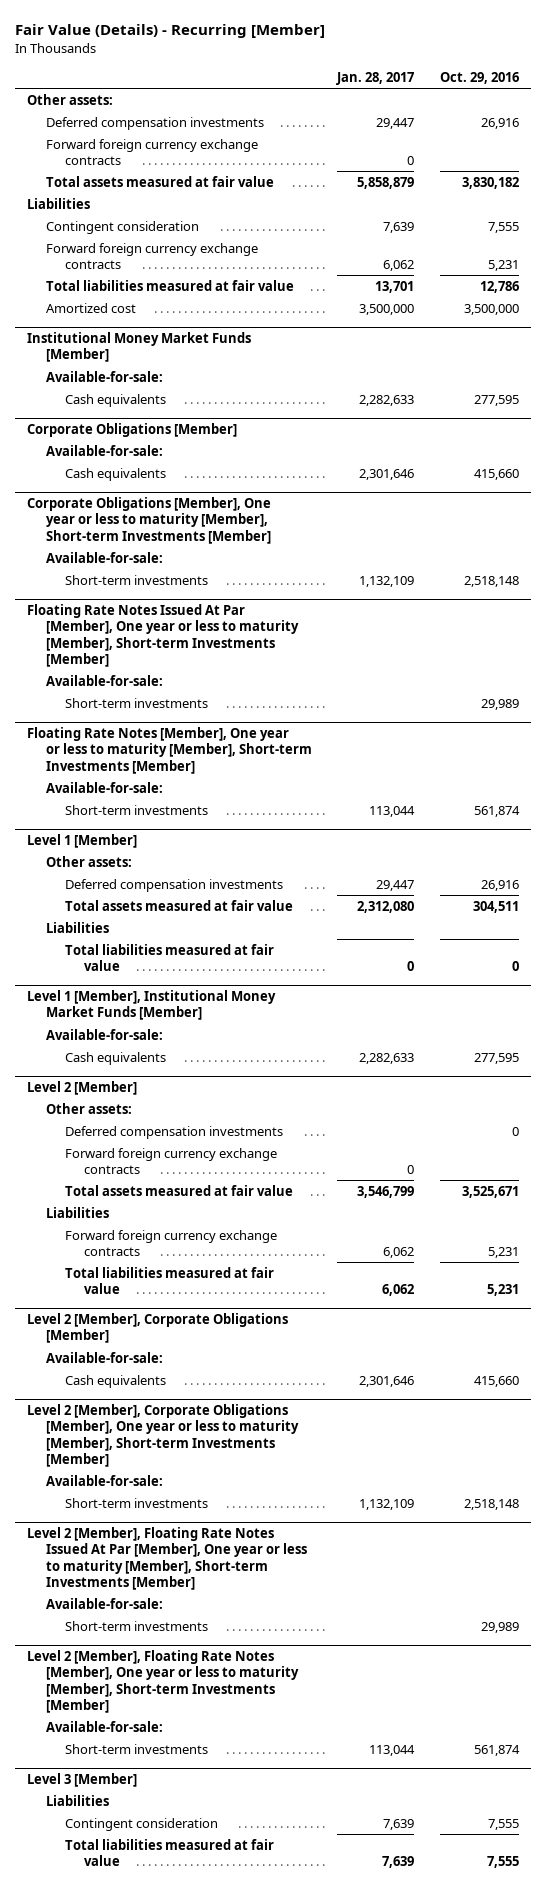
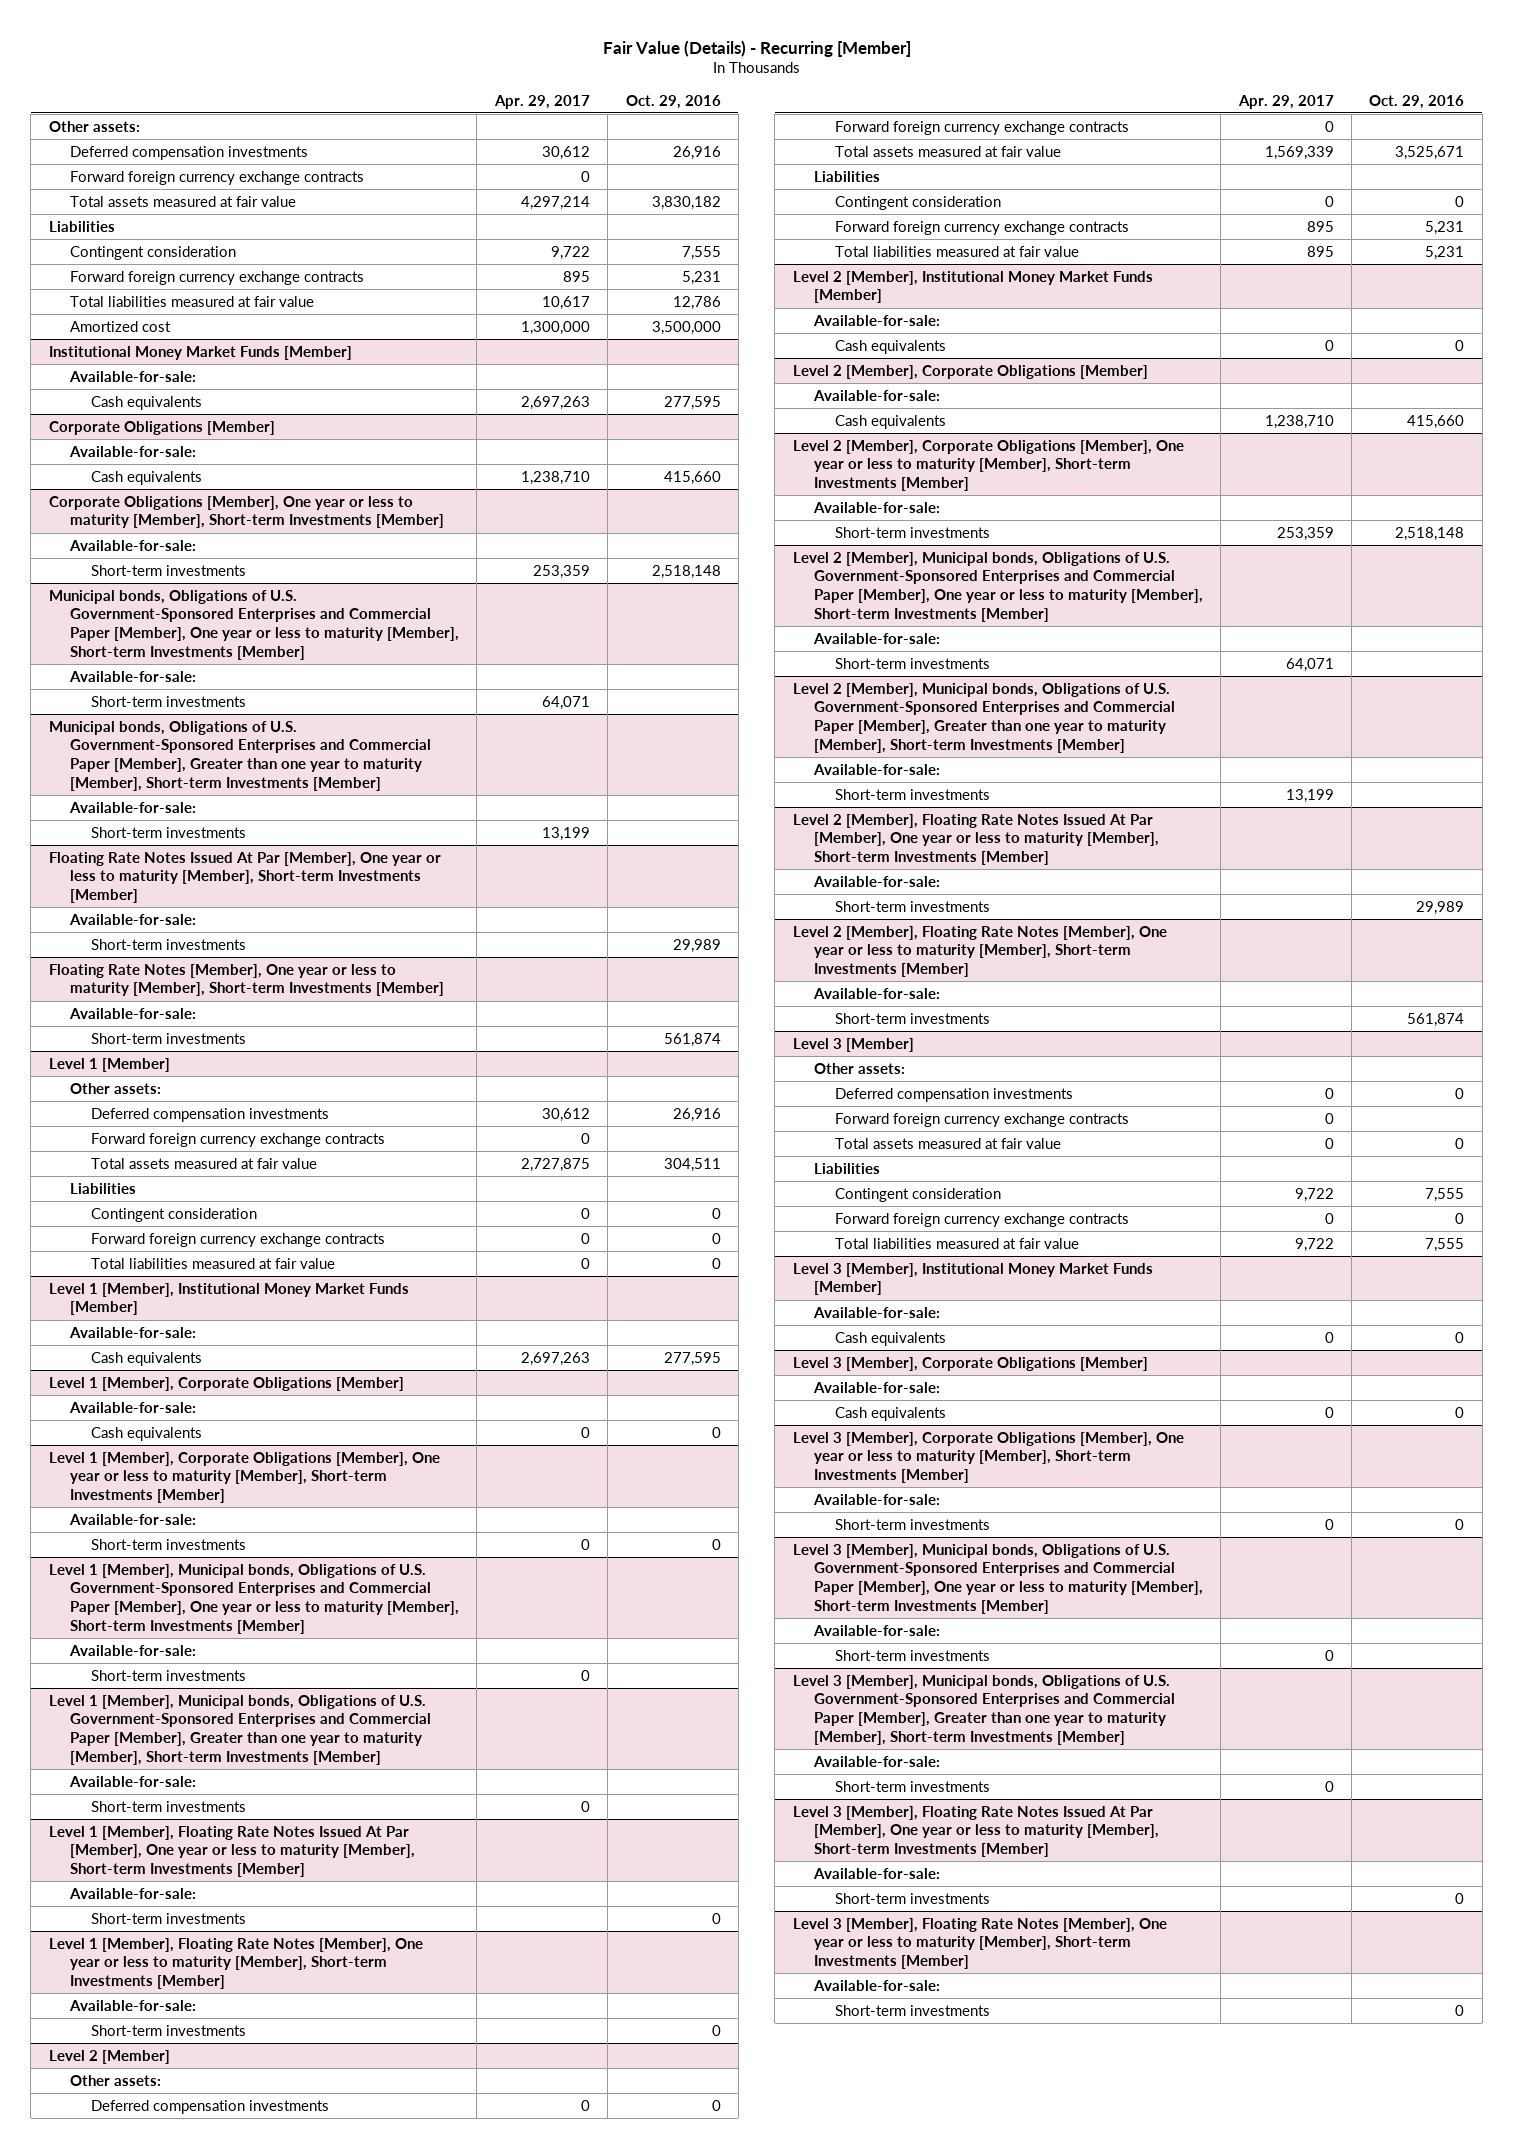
[336,71,415,85] Jan. 28, 2017 -> none
none -> [493,94,590,109] Apr. 29, 2017
none -> [48,589,459,660] Municipal bonds, Obligations of U.S. Government-Sponsored Enterprises and Commercial Paper [Member], One year or less to maturity [Member], Short-term Investments [Member]
none -> [68,670,196,682] Available-for-sale:
none -> [90,695,246,707] Short-term investments
none -> [48,720,431,791] Municipal bonds, Obligations of U.S. Government-Sponsored Enterprises and Commercial Paper [Member], Greater than one year to maturity [Member], Short-term Investments [Member]
none -> [68,801,196,813] Available-for-sale:
none -> [90,826,246,838] Short-term investments
none -> [90,1132,385,1147] Forward foreign currency exchange contracts
none -> [90,1207,257,1222] Contingent consideration
none -> [90,1232,385,1247] Forward foreign currency exchange contracts
none -> [48,1376,404,1391] Level 1 [Member], Corporate Obligations [Member]
none -> [68,1401,196,1413] Available-for-sale:
none -> [90,1426,202,1441] Cash equivalents
none -> [48,1451,440,1504] Level 1 [Member], Corporate Obligations [Member], One year or less to maturity [Member], Short-term Investments [Member]
none -> [68,1513,196,1525] Available-for-sale:
none -> [90,1538,246,1550] Short-term investments
none -> [48,1563,459,1634] Level 1 [Member], Municipal bonds, Obligations of U.S. Government-Sponsored Enterprises and Commercial Paper [Member], One year or less to maturity [Member], Short-term Investments [Member]
none -> [68,1644,196,1656] Available-for-sale:
none -> [90,1669,246,1681] Short-term investments
none -> [48,1694,431,1765] Level 1 [Member], Municipal bonds, Obligations of U.S. Government-Sponsored Enterprises and Commercial Paper [Member], Greater than one year to maturity [Member], Short-term Investments [Member]
none -> [68,1775,196,1787] Available-for-sale:
none -> [90,1800,246,1812] Short-term investments
none -> [48,1825,415,1878] Level 1 [Member], Floating Rate Notes Issued At Par [Member], One year or less to maturity [Member], Short-term Investments [Member]
none -> [68,1887,196,1899] Available-for-sale:
none -> [90,1912,246,1924] Short-term investments
none -> [48,1937,423,1990] Level 1 [Member], Floating Rate Notes [Member], One year or less to maturity [Member], Short-term Investments [Member]
none -> [68,1999,196,2011] Available-for-sale:
none -> [90,2024,246,2036] Short-term investments
none -> [834,195,1001,210] Contingent consideration
none -> [792,270,1153,304] Level 2 [Member], Institutional Money Market Funds [Member]
none -> [812,314,940,326] Available-for-sale:
none -> [834,339,946,354] Cash equivalents
none -> [792,551,1203,622] Level 2 [Member], Municipal bonds, Obligations of U.S. Government-Sponsored Enterprises and Commercial Paper [Member], One year or less to maturity [Member], Short-term Investments [Member]
none -> [812,632,940,644] Available-for-sale:
none -> [834,657,990,669] Short-term investments
none -> [792,682,1175,753] Level 2 [Member], Municipal bonds, Obligations of U.S. Government-Sponsored Enterprises and Commercial Paper [Member], Greater than one year to maturity [Member], Short-term Investments [Member]
none -> [812,763,940,775] Available-for-sale:
none -> [834,788,990,800] Short-term investments
none -> [813,1062,905,1074] Other assets:
none -> [834,1087,1073,1102] Deferred compensation investments
none -> [834,1112,1129,1127] Forward foreign currency exchange contracts
none -> [834,1137,1061,1149] Total assets measured at fair value
none -> [834,1212,1129,1227] Forward foreign currency exchange contracts
none -> [792,1262,1153,1296] Level 3 [Member], Institutional Money Market Funds [Member]
none -> [812,1306,940,1318] Available-for-sale:
none -> [834,1331,946,1346] Cash equivalents
none -> [792,1356,1148,1371] Level 3 [Member], Corporate Obligations [Member]
none -> [812,1381,940,1393] Available-for-sale:
none -> [834,1406,946,1421] Cash equivalents
none -> [792,1431,1184,1484] Level 3 [Member], Corporate Obligations [Member], One year or less to maturity [Member], Short-term Investments [Member]
none -> [812,1493,940,1505] Available-for-sale:
none -> [834,1518,990,1530] Short-term investments
none -> [792,1543,1203,1614] Level 3 [Member], Municipal bonds, Obligations of U.S. Government-Sponsored Enterprises and Commercial Paper [Member], One year or less to maturity [Member], Short-term Investments [Member]
none -> [812,1624,940,1636] Available-for-sale:
none -> [834,1649,990,1661] Short-term investments
none -> [792,1674,1175,1745] Level 3 [Member], Municipal bonds, Obligations of U.S. Government-Sponsored Enterprises and Commercial Paper [Member], Greater than one year to maturity [Member], Short-term Investments [Member]
none -> [812,1755,940,1767] Available-for-sale:
none -> [834,1780,990,1792] Short-term investments
none -> [792,1805,1159,1858] Level 3 [Member], Floating Rate Notes Issued At Par [Member], One year or less to maturity [Member], Short-term Investments [Member]
none -> [812,1867,940,1879] Available-for-sale:
none -> [834,1892,990,1904] Short-term investments
none -> [792,1917,1167,1970] Level 3 [Member], Floating Rate Notes [Member], One year or less to maturity [Member], Short-term Investments [Member]
none -> [812,1979,940,1991] Available-for-sale:
none -> [834,2004,990,2016] Short-term investments

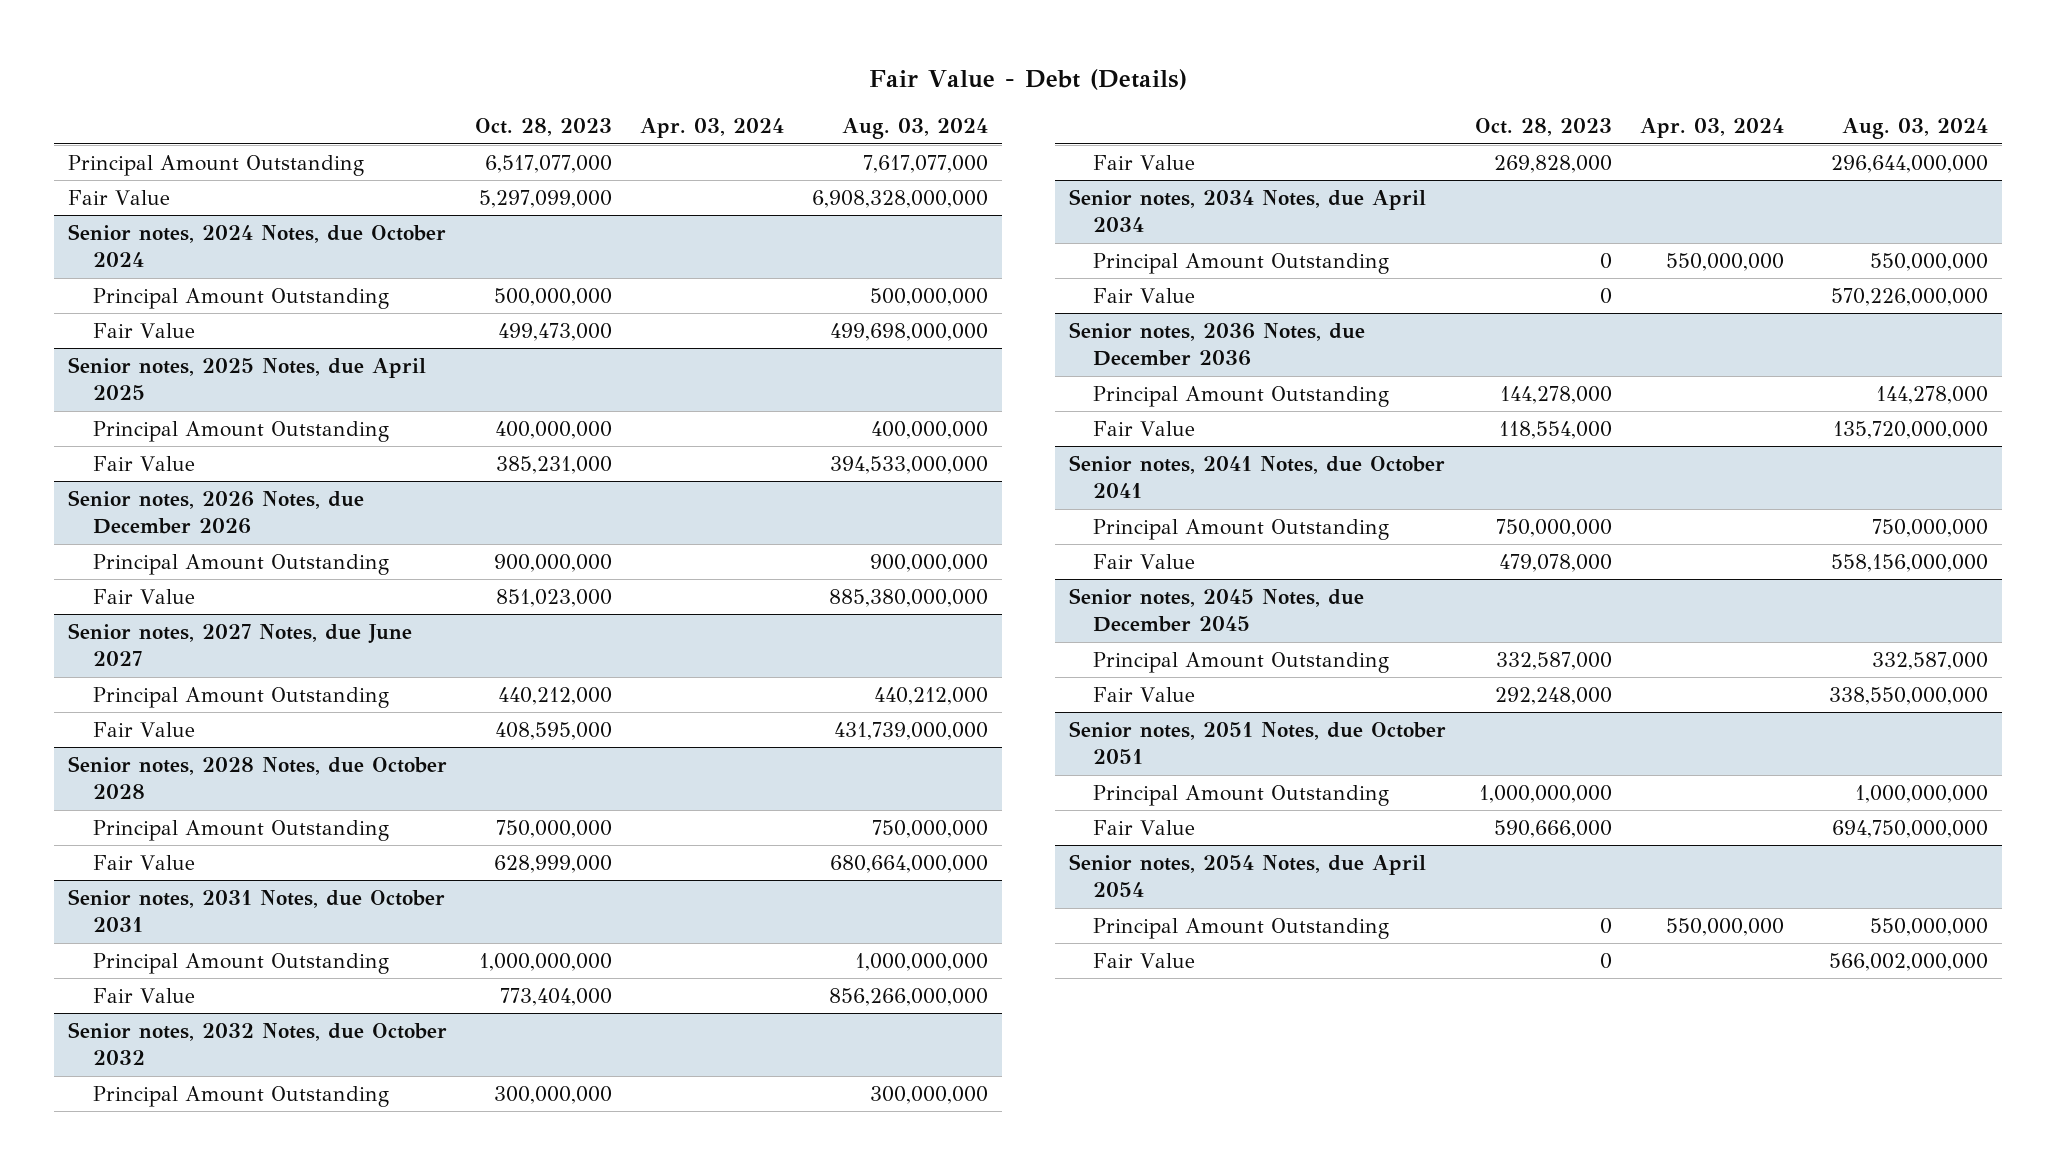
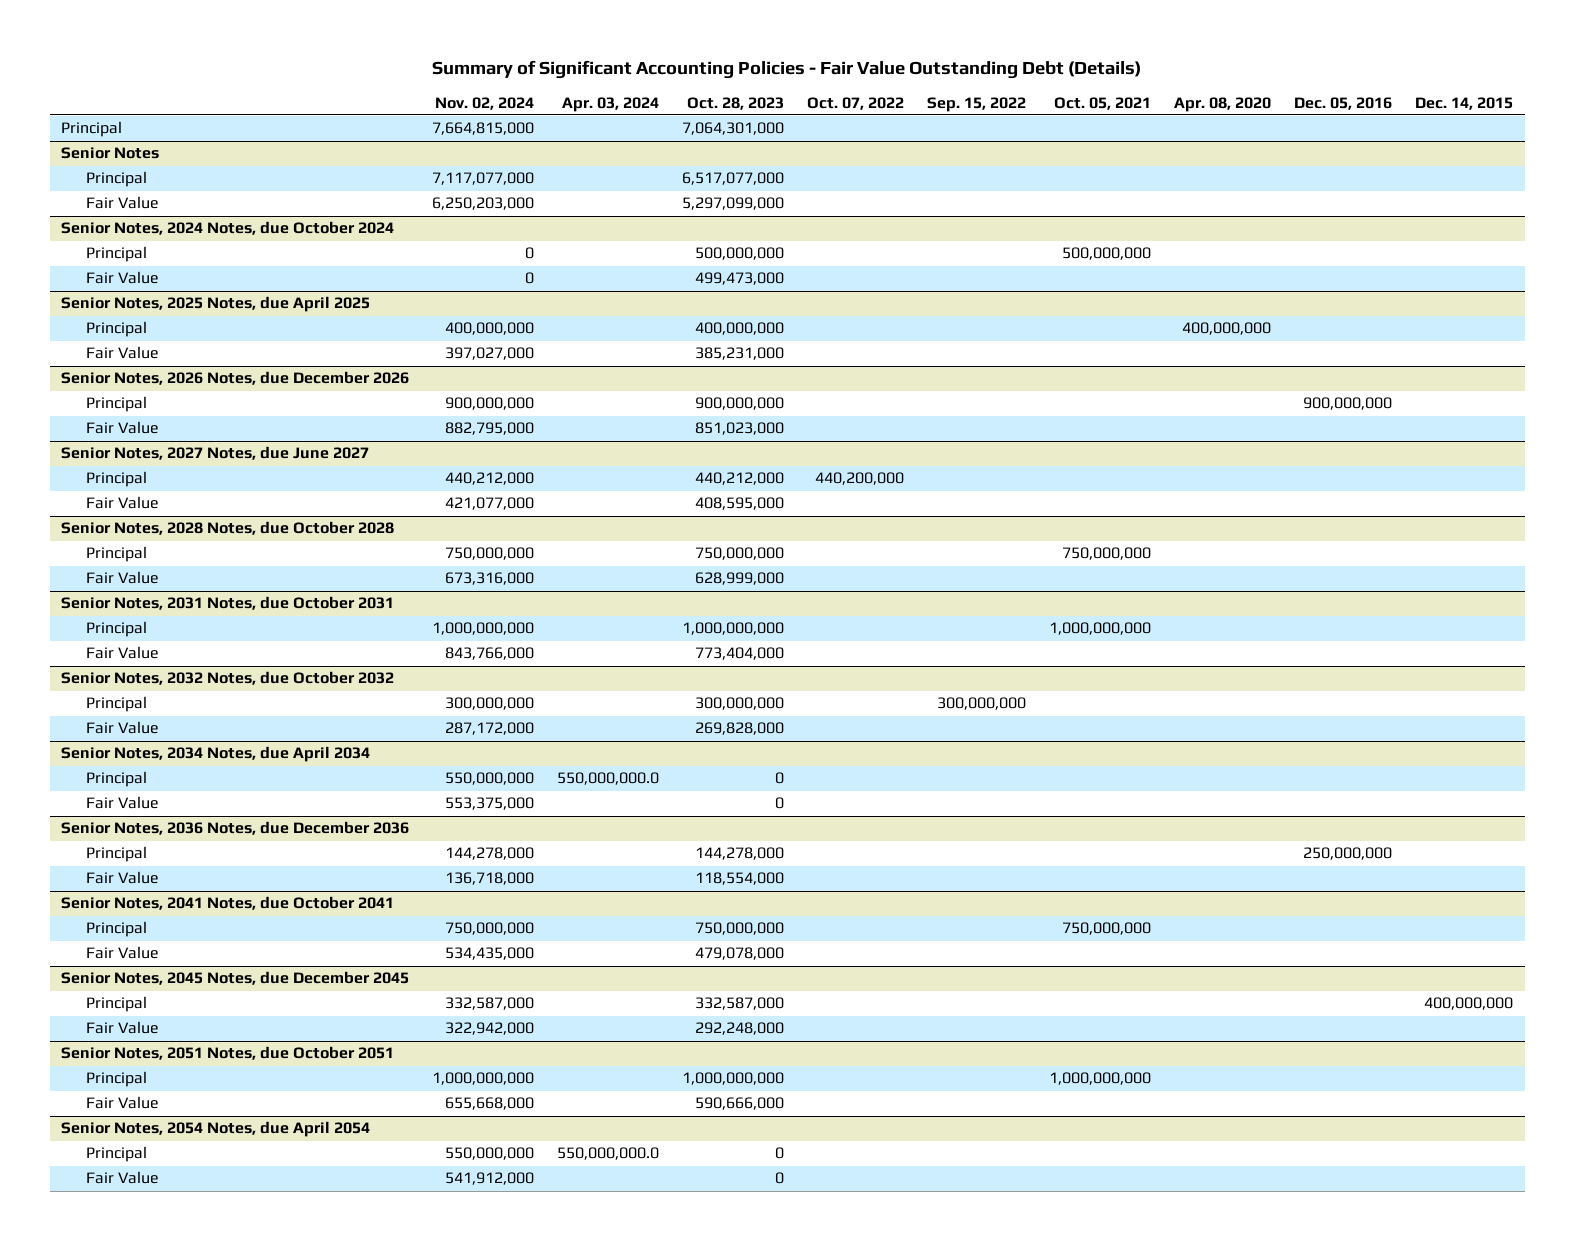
[869,69,1188,91] Fair Value - Debt (Details) -> [432,60,1142,80] Summary of Significant Accounting Policies - Fair Value Outstanding Debt (Details)
[841,118,988,140] Aug. 03, 2024 -> none
none -> [435,96,535,110] Nov. 02, 2024
none -> [807,96,905,110] Oct. 07, 2022
none -> [927,96,1027,112] Sep. 15, 2022
none -> [1054,96,1152,110] Oct. 05, 2021
none -> [1174,96,1272,112] Apr. 08, 2020
none -> [1294,96,1393,110] Dec. 05, 2016
none -> [1415,96,1514,110] Dec. 14, 2015
[68,154,365,176] Principal Amount Outstanding -> [61,121,123,138] Principal
[485,154,613,173] 6,517,077,000 -> [682,122,785,136] 7,064,301,000
none -> [61,147,160,160] Senior Notes
none -> [86,171,148,188] Principal
[68,223,447,268] Senior notes, 2024 Notes, due October 2024 -> [61,221,395,236] Senior Notes, 2024 Notes, due October 2024
[92,287,389,309] Principal Amount Outstanding -> [86,246,148,263] Principal
[68,356,427,401] Senior notes, 2025 Notes, due April 2025 -> [61,296,371,313] Senior Notes, 2025 Notes, due April 2025
[92,420,389,442] Principal Amount Outstanding -> [86,321,148,338] Principal
[68,489,365,535] Senior notes, 2026 Notes, due December 2026 -> [61,371,410,386] Senior Notes, 2026 Notes, due December 2026
[92,553,389,575] Principal Amount Outstanding -> [86,396,148,413] Principal
[68,622,413,667] Senior notes, 2027 Notes, due June 2027 -> [61,446,370,461] Senior Notes, 2027 Notes, due June 2027
[92,686,389,708] Principal Amount Outstanding -> [86,471,148,488] Principal
[68,755,448,800] Senior notes, 2028 Notes, due October 2028 -> [61,521,395,536] Senior Notes, 2028 Notes, due October 2028
[92,819,389,841] Principal Amount Outstanding -> [86,546,148,563] Principal
[68,888,446,933] Senior notes, 2031 Notes, due October 2031 -> [61,596,395,611] Senior Notes, 2031 Notes, due October 2031
[92,952,389,974] Principal Amount Outstanding -> [86,621,148,638] Principal
[68,1021,448,1066] Senior notes, 2032 Notes, due October 2032 -> [61,671,395,686] Senior Notes, 2032 Notes, due October 2032
[92,1085,389,1107] Principal Amount Outstanding -> [86,696,148,713] Principal
[1068,188,1426,233] Senior notes, 2034 Notes, due April 2034 -> [61,746,371,763] Senior Notes, 2034 Notes, due April 2034
[1092,252,1389,274] Principal Amount Outstanding -> [86,771,148,788] Principal
[1666,252,1785,271] 550,000,000 -> [557,772,660,786] 550,000,000.0
[1068,321,1365,367] Senior notes, 2036 Notes, due December 2036 -> [61,821,410,836] Senior Notes, 2036 Notes, due December 2036
[1092,385,1389,407] Principal Amount Outstanding -> [86,846,148,863] Principal
[1068,454,1445,499] Senior notes, 2041 Notes, due October 2041 -> [61,896,395,911] Senior Notes, 2041 Notes, due October 2041
[1092,518,1389,540] Principal Amount Outstanding -> [86,921,148,938] Principal
[1068,587,1364,633] Senior notes, 2045 Notes, due December 2045 -> [61,971,410,986] Senior Notes, 2045 Notes, due December 2045
[1092,651,1389,673] Principal Amount Outstanding -> [86,996,148,1013] Principal
[1068,720,1446,765] Senior notes, 2051 Notes, due October 2051 -> [61,1046,395,1061] Senior Notes, 2051 Notes, due October 2051
[1092,784,1389,806] Principal Amount Outstanding -> [86,1071,148,1088] Principal
[1068,853,1426,898] Senior notes, 2054 Notes, due April 2054 -> [61,1121,371,1138] Senior Notes, 2054 Notes, due April 2054
[1092,917,1389,939] Principal Amount Outstanding -> [86,1146,148,1163] Principal
[1666,917,1785,936] 550,000,000 -> [557,1147,660,1161] 550,000,000.0

